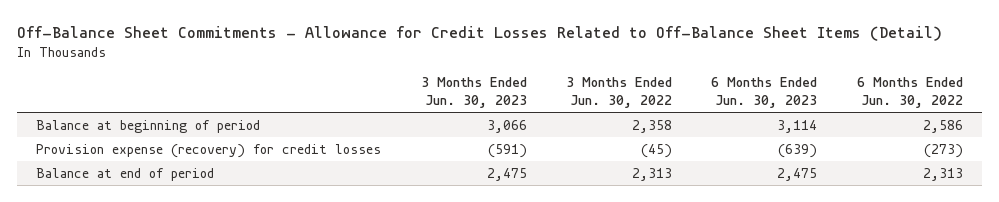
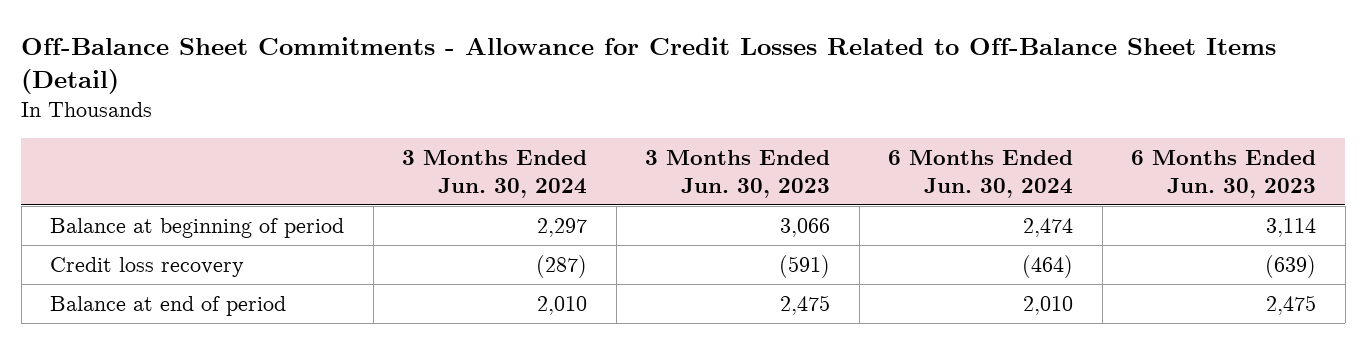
[566,77,673,109] 3 Months Ended Jun. 30, 2022 -> none
[856,77,963,109] 6 Months Ended Jun. 30, 2022 -> none
none -> [402,150,588,198] 3 Months Ended Jun. 30, 2024
none -> [888,150,1074,198] 6 Months Ended Jun. 30, 2024
[36,143,382,158] Provision expense (recovery) for credit losses -> [50,256,245,277] Credit loss recovery

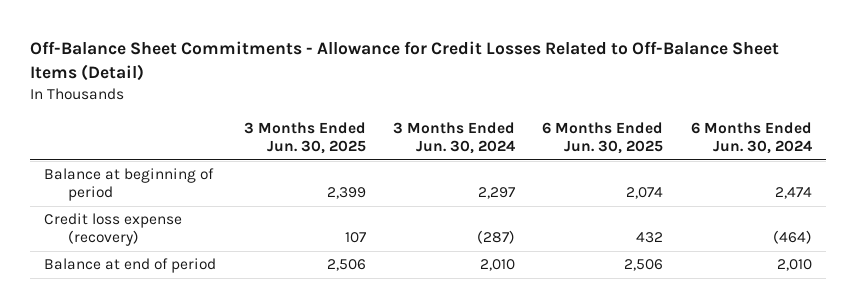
[645,150,831,198] 3 Months Ended Jun. 30, 2023 -> none
[1131,150,1317,198] 6 Months Ended Jun. 30, 2023 -> none
none -> [243,122,366,154] 3 Months Ended Jun. 30, 2025
none -> [542,122,664,154] 6 Months Ended Jun. 30, 2025
[50,256,245,277] Credit loss recovery -> [44,213,183,247] Credit loss expense (recovery)

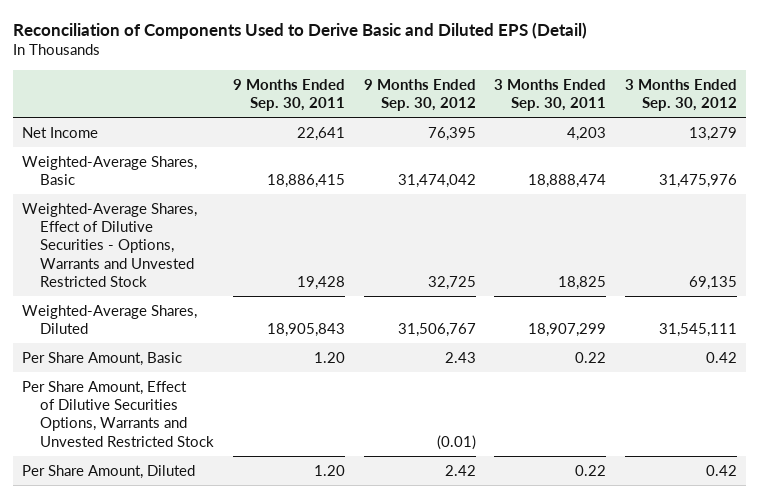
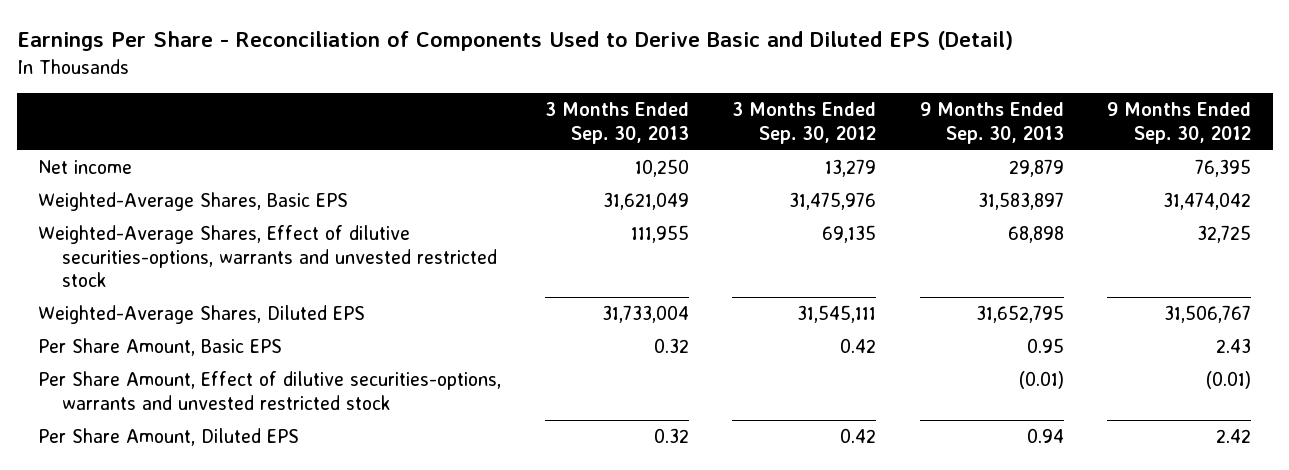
[12,21,587,39] Reconciliation of Components Used to Derive Basic and Diluted EPS (Detail) -> [16,31,1013,52] Earnings Per Share - Reconciliation of Components Used to Derive Basic and Diluted EPS (Detail)
[232,78,345,111] 9 Months Ended Sep. 30, 2011 -> none
[494,78,607,111] 3 Months Ended Sep. 30, 2011 -> none
none -> [544,102,689,144] 3 Months Ended Sep. 30, 2013
none -> [919,102,1064,144] 9 Months Ended Sep. 30, 2013
[22,126,99,138] Net Income -> [38,160,133,175] Net income
[22,155,198,186] Weighted-Average Shares, Basic -> [38,192,349,212] Weighted-Average Shares, Basic EPS
[22,202,198,287] Weighted-Average Shares, Effect of Dilutive Securities - Options, Warrants and Unvested Restricted Stock -> [38,225,497,288] Weighted-Average Shares, Effect of dilutive securities-options, warrants and unvested restricted stock
[22,304,198,335] Weighted-Average Shares, Diluted -> [38,305,366,325] Weighted-Average Shares, Diluted EPS
[22,351,183,366] Per Share Amount, Basic -> [38,338,283,357] Per Share Amount, Basic EPS
[22,380,215,447] Per Share Amount, Effect of Dilutive Securities Options, Warrants and Unvested Restricted Stock -> [38,371,502,410] Per Share Amount, Effect of dilutive securities-options, warrants and unvested restricted stock
[22,464,196,479] Per Share Amount, Diluted -> [38,428,300,447] Per Share Amount, Diluted EPS

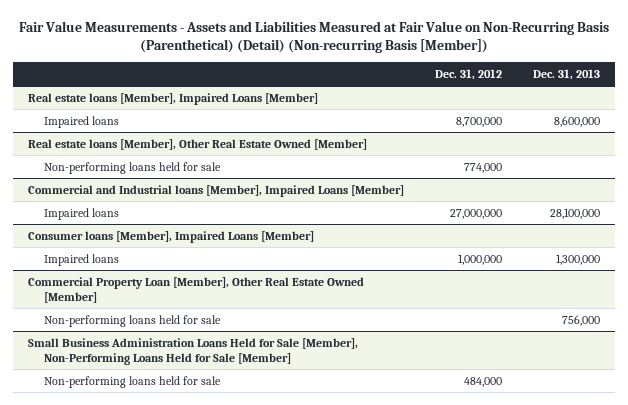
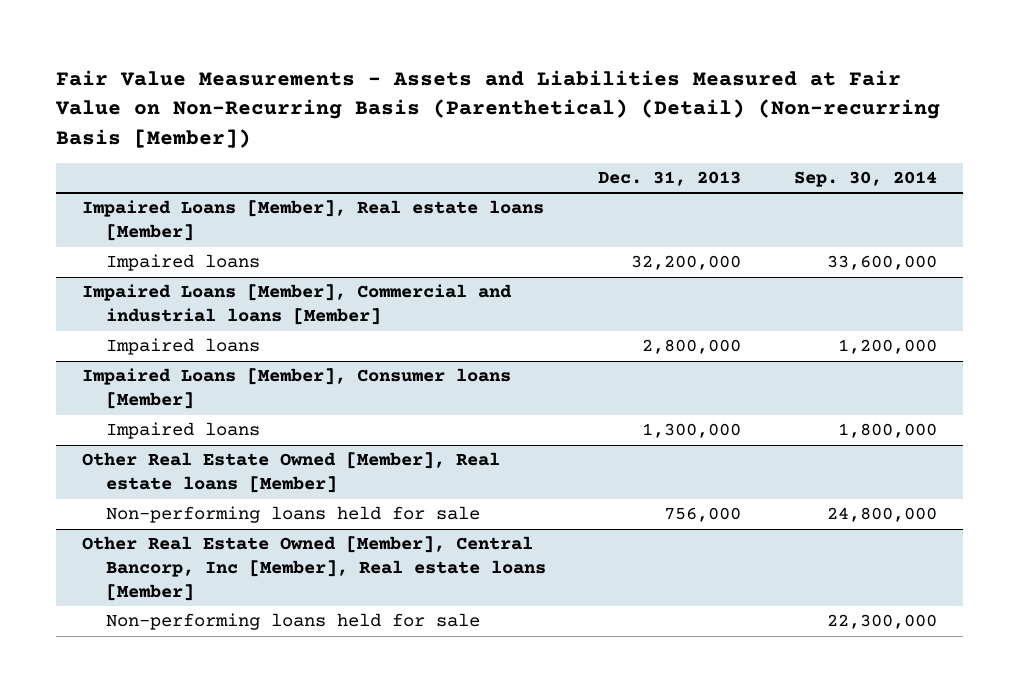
[435,68,503,80] Dec. 31, 2012 -> none
none -> [793,170,937,187] Sep. 30, 2014
[28,138,368,150] Real estate loans [Member], Other Real Estate Owned [Member] -> none
[43,161,221,174] Non-performing loans held for sale -> none
[28,92,319,105] Real estate loans [Member], Impaired Loans [Member] -> [82,200,545,242] Impaired Loans [Member], Real estate loans [Member]
[553,115,600,127] 8,600,000 -> [631,255,742,271] 32,200,000
[28,184,405,197] Commercial and Industrial loans [Member], Impaired Loans [Member] -> [82,284,513,326] Impaired Loans [Member], Commercial and industrial loans [Member]
[549,207,600,219] 28,100,000 -> [642,339,742,355] 2,800,000
[28,230,315,243] Consumer loans [Member], Impaired Loans [Member] -> [82,368,512,410] Impaired Loans [Member], Consumer loans [Member]
[28,276,365,303] Commercial Property Loan [Member], Other Real Estate Owned [Member] -> [82,452,501,494] Other Real Estate Owned [Member], Real estate loans [Member]
[28,337,359,365] Small Business Administration Loans Held for Sale [Member], Non-Performing Loans Held for Sale [Member] -> none
none -> [82,536,546,601] Other Real Estate Owned [Member], Central Bancorp, Inc [Member], Real estate loans [Member]

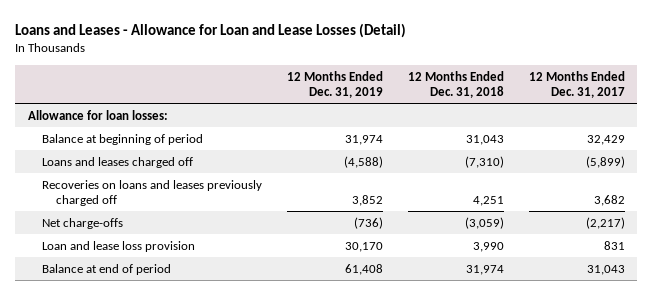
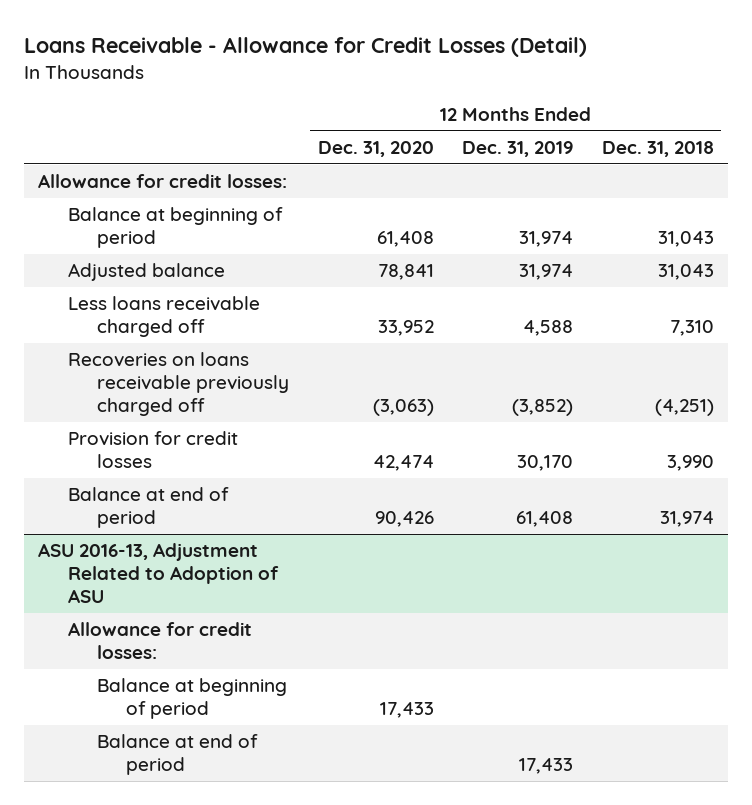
[15,23,407,39] Loans and Leases - Allowance for Loan and Lease Losses (Detail) -> [24,37,588,58] Loans Receivable - Allowance for Credit Losses (Detail)
[528,70,625,99] 12 Months Ended Dec. 31, 2017 -> none
none -> [317,140,434,157] Dec. 31, 2020
[27,109,168,120] Allowance for loan losses: -> [38,174,288,189] Allowance for credit losses:
[41,217,123,229] Net charge-offs -> none
none -> [67,263,225,282] Adjusted balance
[41,156,193,168] Loans and leases charged off -> [67,296,260,338] Less loans receivable charged off
[343,155,383,168] (4,588) -> [523,320,574,337] 4,588
[464,155,504,168] (7,310) -> [669,320,714,337] 7,310
[41,179,262,207] Recoveries on loans and leases previously charged off -> [67,352,289,416] Recoveries on loans receivable previously charged off
[351,195,383,207] 3,852 -> [512,398,574,416] (3,852)
[472,196,504,207] 4,251 -> [654,398,714,416] (4,251)
[41,240,195,252] Loan and lease loss provision -> [67,431,238,469] Provision for credit losses
none -> [38,543,279,603] ASU 2016-13, Adjustment Related to Adoption of ASU
none -> [67,622,252,660] Allowance for credit losses:
none -> [96,678,287,720] Balance at beginning of period
none -> [96,734,258,776] Balance at end of period

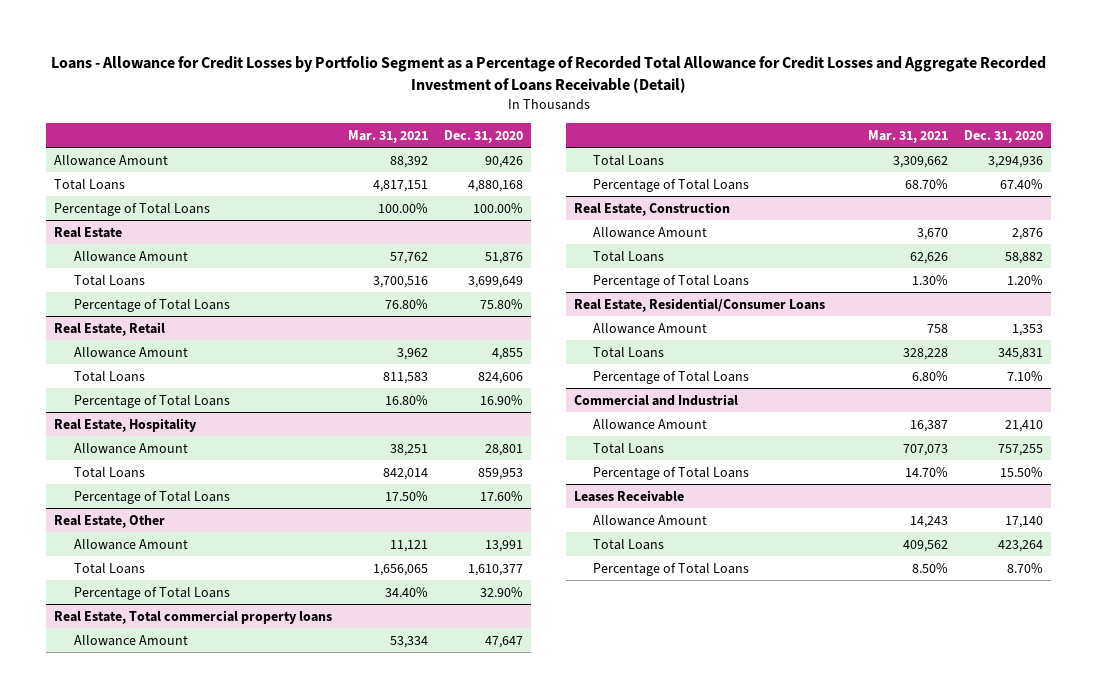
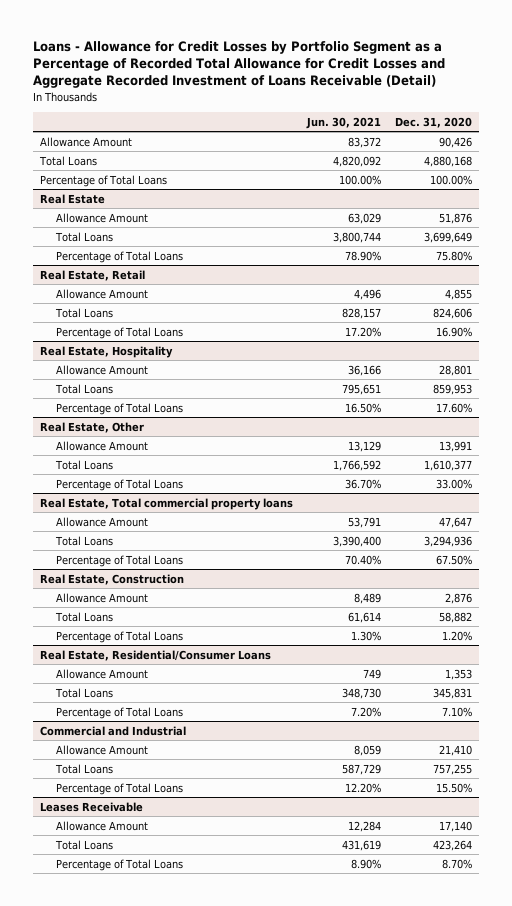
[348,130,429,144] Mar. 31, 2021 -> none
none -> [306,116,382,129] Jun. 30, 2021
[480,586,524,597] 32.90% -> [436,478,473,489] 33.00%
[999,178,1043,189] 67.40% -> [436,554,473,565] 67.50%

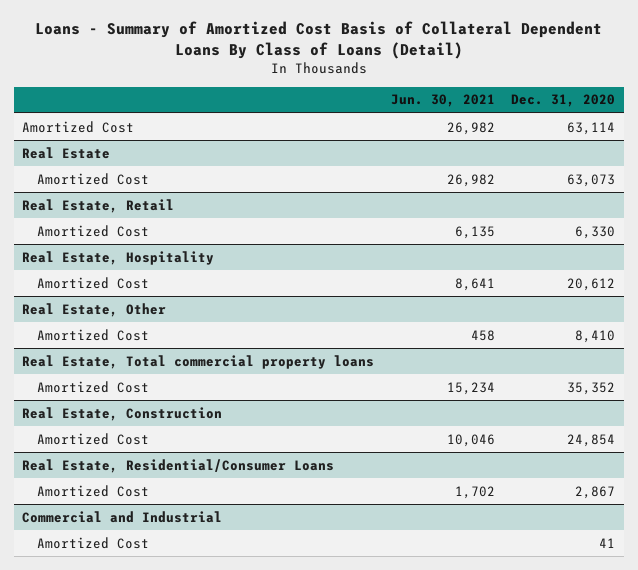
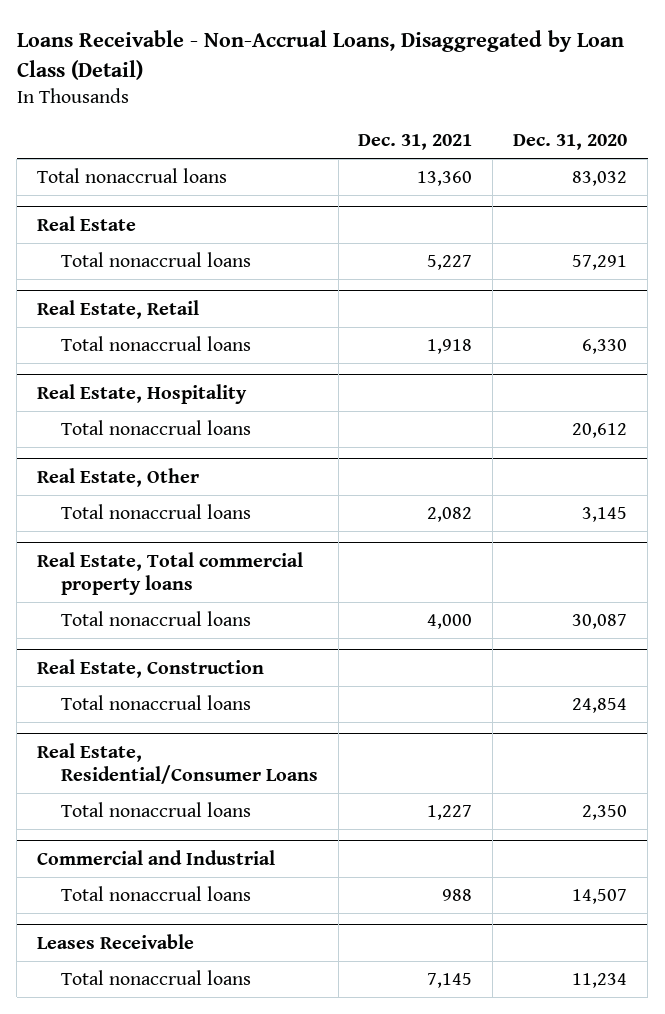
[34,21,602,60] Loans - Summary of Amortized Cost Basis of Collateral Dependent Loans By Class of Loans (Detail) -> [16,29,624,80] Loans Receivable - Non-Accrual Loans, Disaggregated by Loan Class (Detail)
[390,94,495,108] Jun. 30, 2021 -> none
none -> [358,134,473,151] Dec. 31, 2021
[22,120,135,133] Amortized Cost -> none
none -> [37,167,228,183] Total nonaccrual loans
[37,172,150,185] Amortized Cost -> none
none -> [60,251,251,267] Total nonaccrual loans
[37,224,150,237] Amortized Cost -> [60,335,251,351] Total nonaccrual loans
[37,276,150,289] Amortized Cost -> [60,419,251,435] Total nonaccrual loans
[37,328,150,341] Amortized Cost -> none
none -> [60,503,251,519] Total nonaccrual loans
[37,380,150,393] Amortized Cost -> none
none -> [60,610,251,626] Total nonaccrual loans
[37,432,150,445] Amortized Cost -> [60,694,251,710] Total nonaccrual loans
[37,484,150,497] Amortized Cost -> none
none -> [60,801,251,817] Total nonaccrual loans
[37,536,150,549] Amortized Cost -> none
none -> [60,885,251,901] Total nonaccrual loans
none -> [37,933,195,949] Leases Receivable
none -> [60,969,251,985] Total nonaccrual loans

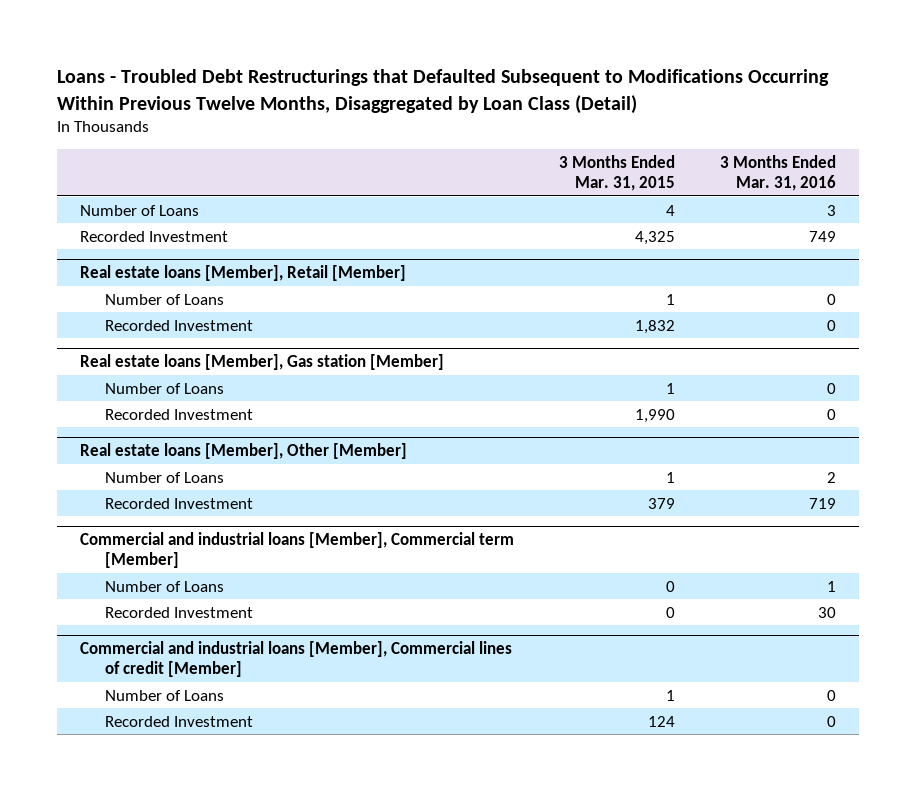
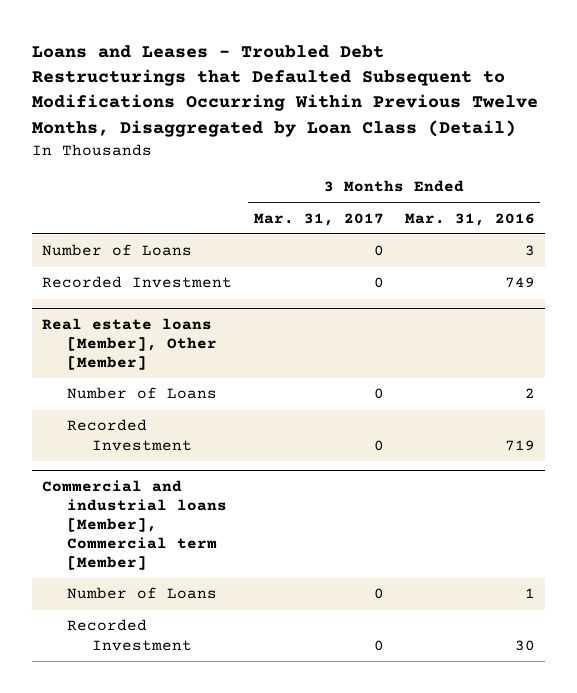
[57,69,830,114] Loans - Troubled Debt Restructurings that Defaulted Subsequent to Modifications Occurring Within Previous Twelve Months, Disaggregated by Loan Class (Detail) -> [31,45,538,137] Loans and Leases - Troubled Debt Restructurings that Defaulted Subsequent to Modifications Occurring Within Previous Twelve Months, Disaggregated by Loan Class (Detail)
[559,154,676,192] 3 Months Ended Mar. 31, 2015 -> none
none -> [253,212,384,226] Mar. 31, 2017
[79,264,406,281] Real estate loans [Member], Retail [Member] -> none
[105,293,225,305] Number of Loans -> none
[105,319,254,331] Recorded Investment -> none
[79,353,444,370] Real estate loans [Member], Gas station [Member] -> none
[105,382,225,394] Number of Loans -> none
[105,408,254,420] Recorded Investment -> none
[79,640,512,678] Commercial and industrial loans [Member], Commercial lines of credit [Member] -> none
[105,689,225,701] Number of Loans -> none
[105,715,254,727] Recorded Investment -> none

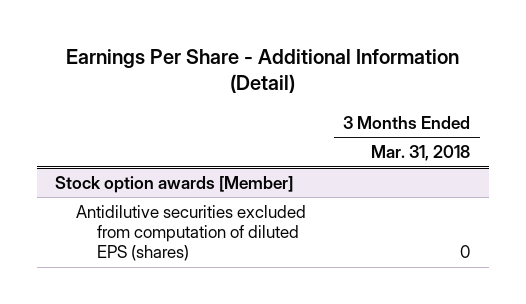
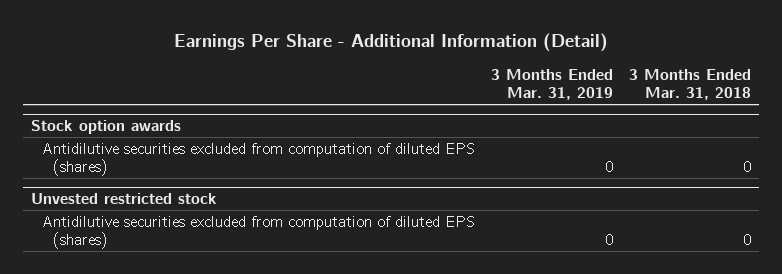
none -> [490,68,613,101] 3 Months Ended Mar. 31, 2019
[55,176,294,194] Stock option awards [Member] -> [31,119,182,134] Stock option awards
none -> [31,192,218,204] Unvested restricted stock
none -> [42,215,476,250] Antidilutive securities excluded from computation of diluted EPS (shares)

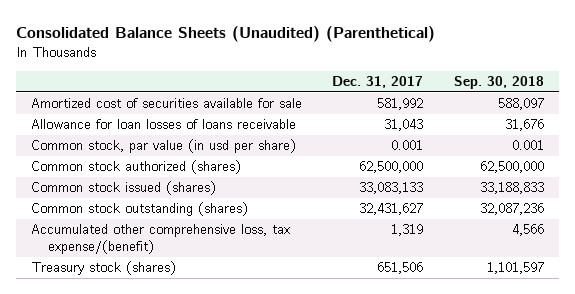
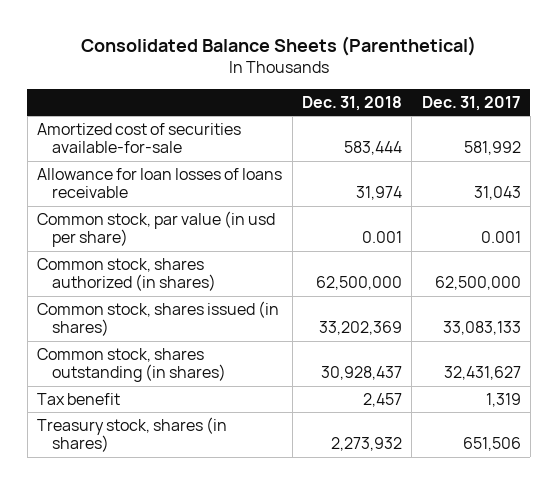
[15,25,435,42] Consolidated Balance Sheets (Unaudited) (Parenthetical) -> [80,35,476,56] Consolidated Balance Sheets (Parenthetical)
[453,76,544,90] Sep. 30, 2018 -> none
none -> [301,95,402,111] Dec. 31, 2018
[31,98,303,109] Amortized cost of securities available for sale -> [37,122,242,154] Amortized cost of securities available-for-sale
[31,160,242,175] Common stock authorized (shares) -> [37,257,216,292] Common stock, shares authorized (in shares)
[31,181,217,196] Common stock issued (shares) -> [37,300,280,337] Common stock, shares issued (in shares)
[31,202,249,217] Common stock outstanding (shares) -> [37,347,226,383] Common stock, shares outstanding (in shares)
[31,224,291,254] Accumulated other comprehensive loss, tax expense/(benefit) -> [37,392,121,405] Tax benefit
[31,261,177,276] Treasury stock (shares) -> [37,416,228,453] Treasury stock, shares (in shares)

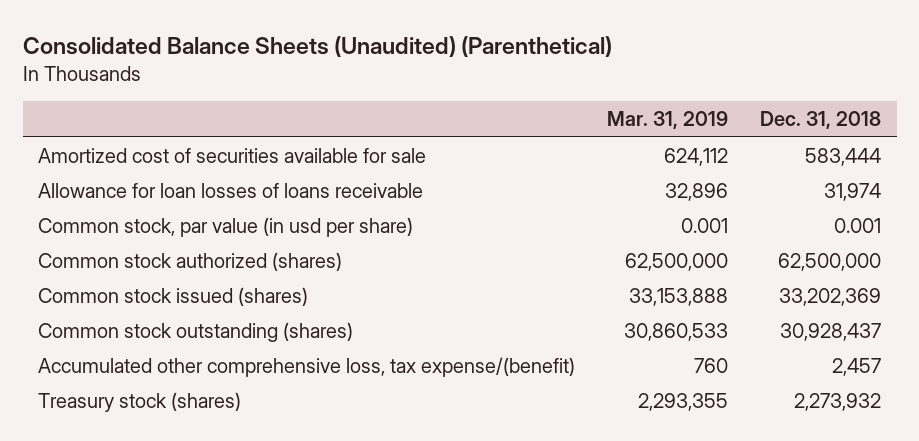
[80,35,476,56] Consolidated Balance Sheets (Parenthetical) -> [22,35,612,57] Consolidated Balance Sheets (Unaudited) (Parenthetical)
[421,95,521,111] Dec. 31, 2017 -> none
none -> [607,111,729,130] Mar. 31, 2019
[37,122,242,154] Amortized cost of securities available-for-sale -> [38,148,427,164] Amortized cost of securities available for sale
[37,257,216,292] Common stock, shares authorized (in shares) -> [38,252,343,272] Common stock authorized (shares)
[37,300,280,337] Common stock, shares issued (in shares) -> [38,287,309,307] Common stock issued (shares)
[37,347,226,383] Common stock, shares outstanding (in shares) -> [38,322,354,343] Common stock outstanding (shares)
[37,392,121,405] Tax benefit -> [38,357,576,378] Accumulated other comprehensive loss, tax expense/(benefit)
[37,416,228,453] Treasury stock, shares (in shares) -> [38,392,242,413] Treasury stock (shares)

